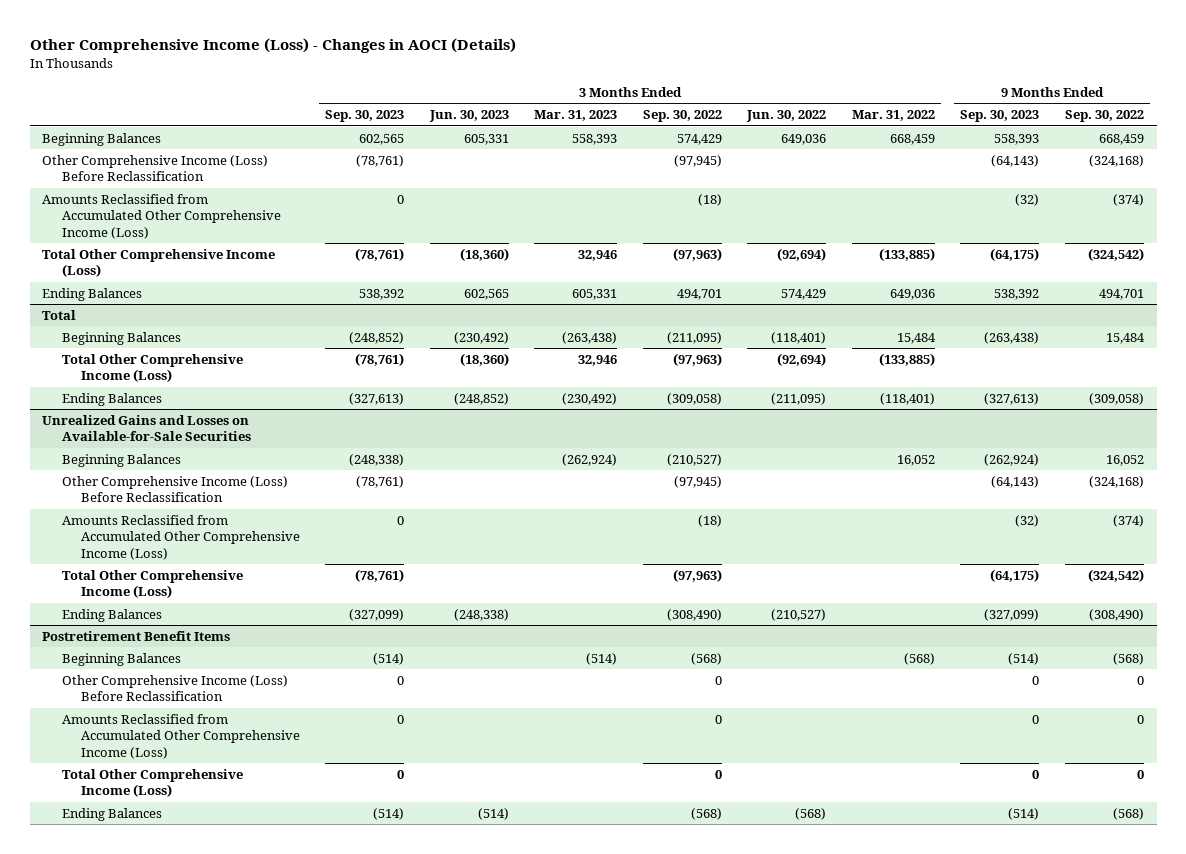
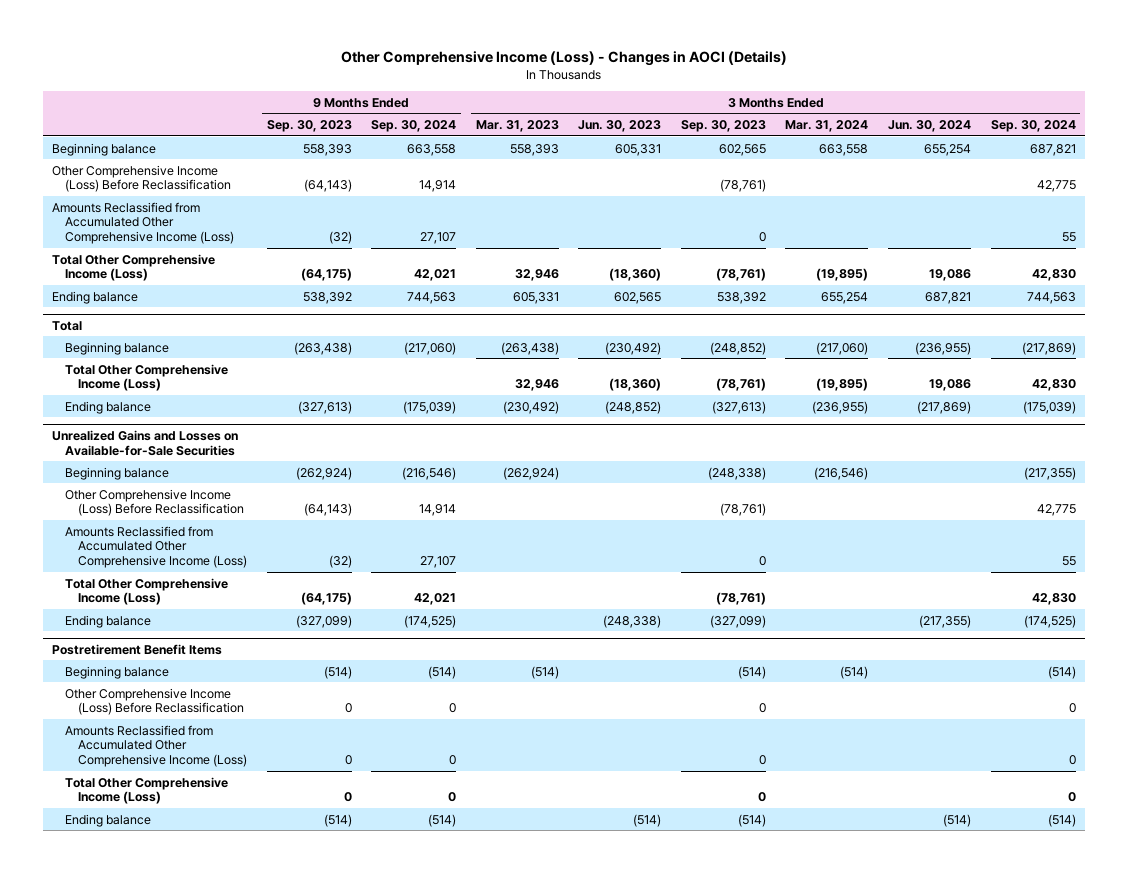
[642,110,722,123] Sep. 30, 2022 -> none
[746,110,827,123] Jun. 30, 2022 -> none
[851,110,935,122] Mar. 31, 2022 -> none
[1064,110,1144,123] Sep. 30, 2022 -> none
none -> [371,120,457,133] Sep. 30, 2024
none -> [785,120,869,133] Mar. 31, 2024
none -> [887,120,971,133] Jun. 30, 2024
none -> [990,120,1076,133] Sep. 30, 2024
[42,132,162,146] Beginning Balances -> [52,142,157,156] Beginning balance
[42,287,143,301] Ending Balances -> [52,290,139,304] Ending balance
[61,331,181,345] Beginning Balances -> [65,341,170,355] Beginning balance
[61,392,162,406] Ending Balances -> [65,400,152,414] Ending balance
[61,453,181,467] Beginning Balances -> [65,466,170,480] Beginning balance
[61,608,162,622] Ending Balances -> [65,614,152,628] Ending balance
[61,652,181,666] Beginning Balances -> [65,665,170,679] Beginning balance
[61,807,162,821] Ending Balances -> [65,813,152,827] Ending balance

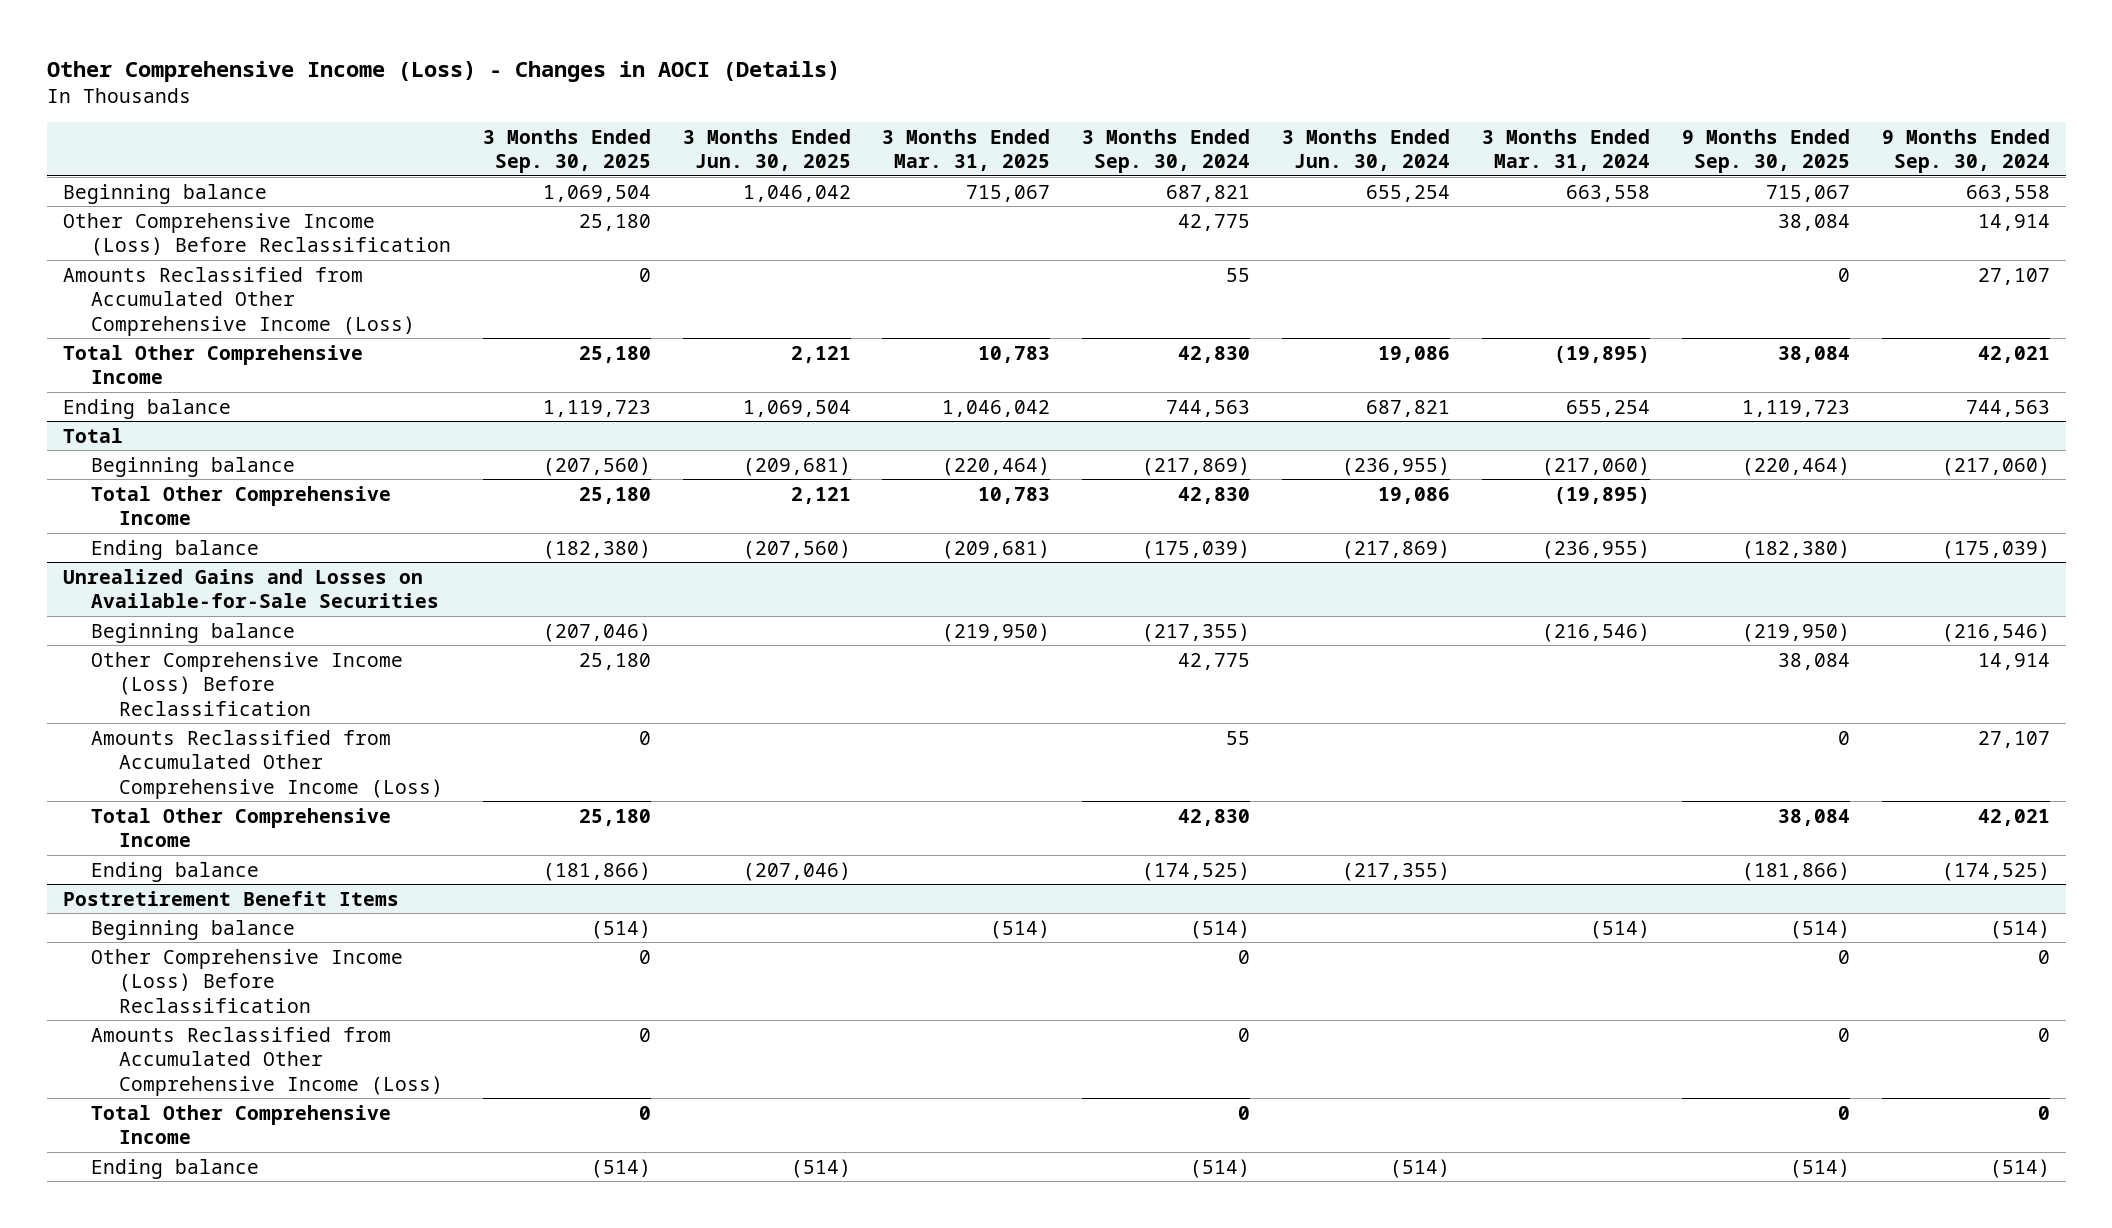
[266,120,352,133] Sep. 30, 2023 -> none
[475,120,559,133] Mar. 31, 2023 -> none
[578,120,662,133] Jun. 30, 2023 -> none
[680,120,766,133] Sep. 30, 2023 -> none
none -> [482,128,651,174] 3 Months Ended Sep. 30, 2025
none -> [682,128,851,172] 3 Months Ended Jun. 30, 2025
none -> [882,128,1051,172] 3 Months Ended Mar. 31, 2025
none -> [1681,128,1850,174] 9 Months Ended Sep. 30, 2025
[52,253,216,282] Total Other Comprehensive Income (Loss) -> [62,344,363,385] Total Other Comprehensive Income
[65,363,229,392] Total Other Comprehensive Income (Loss) -> [90,485,391,526] Total Other Comprehensive Income
[65,577,229,606] Total Other Comprehensive Income (Loss) -> [90,807,391,848] Total Other Comprehensive Income
[65,776,229,805] Total Other Comprehensive Income (Loss) -> [90,1104,391,1145] Total Other Comprehensive Income

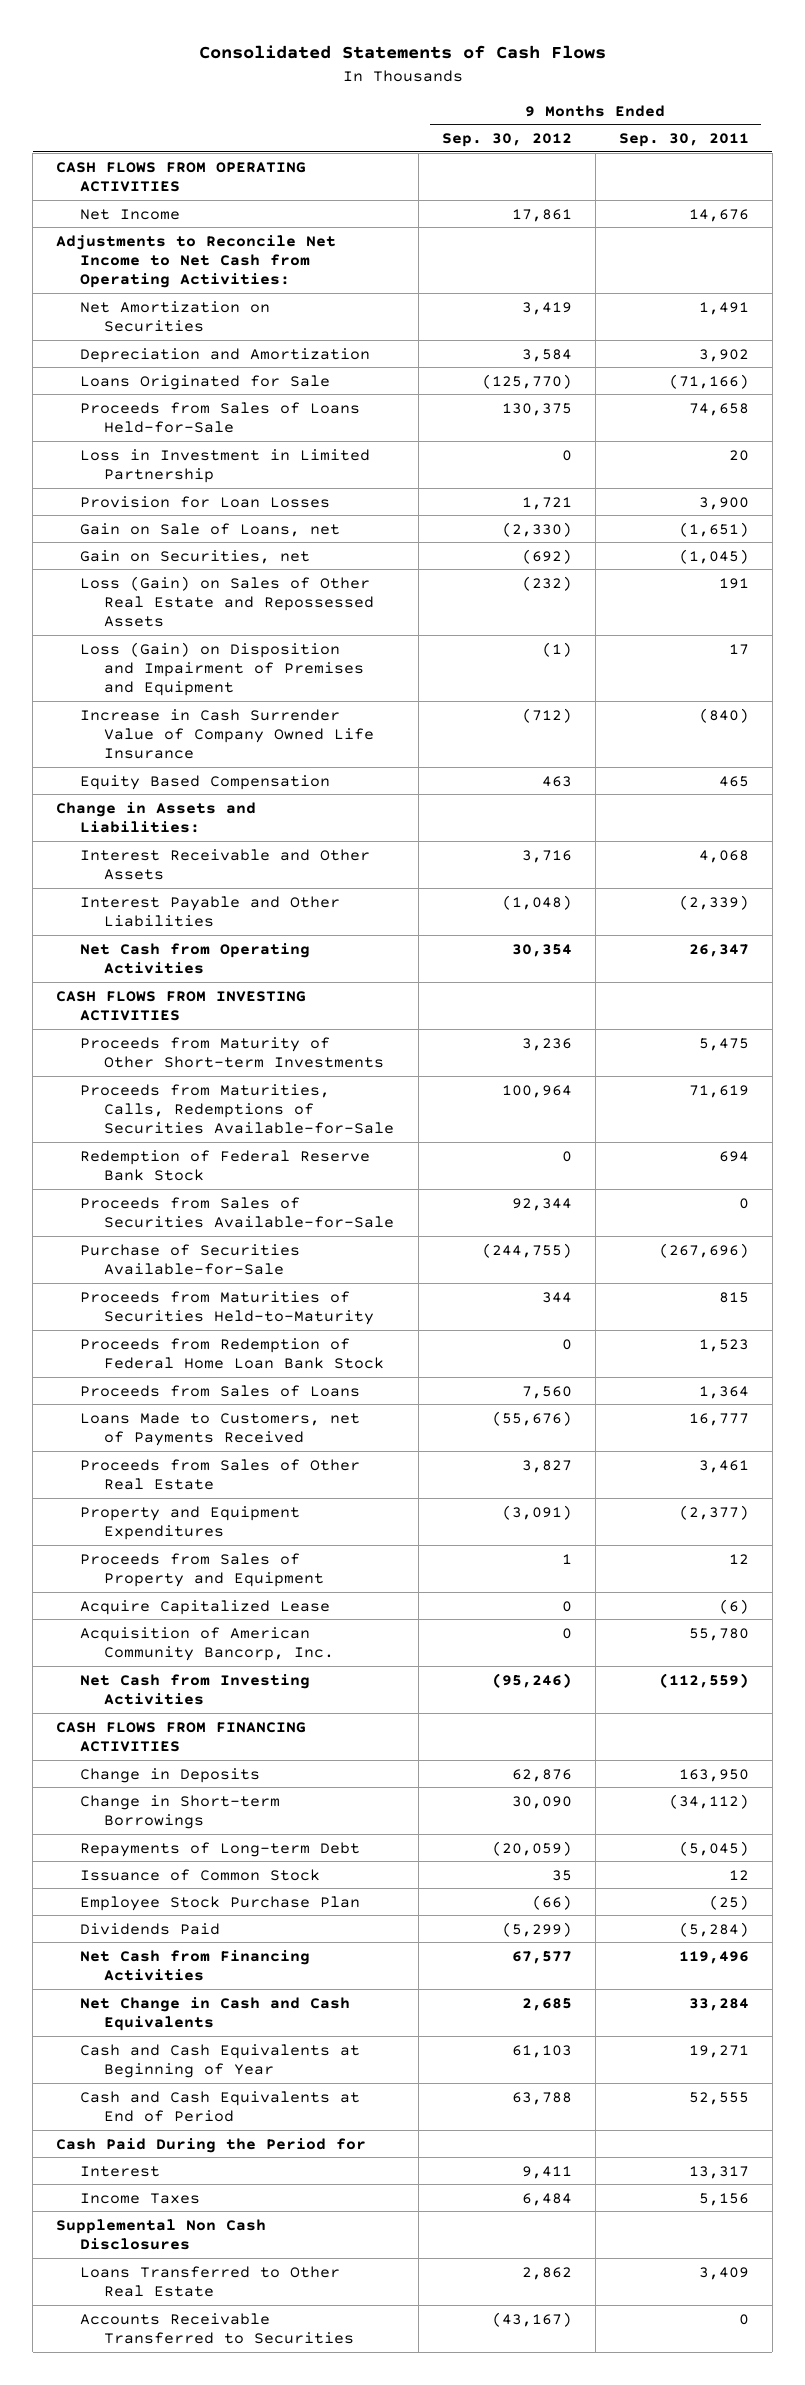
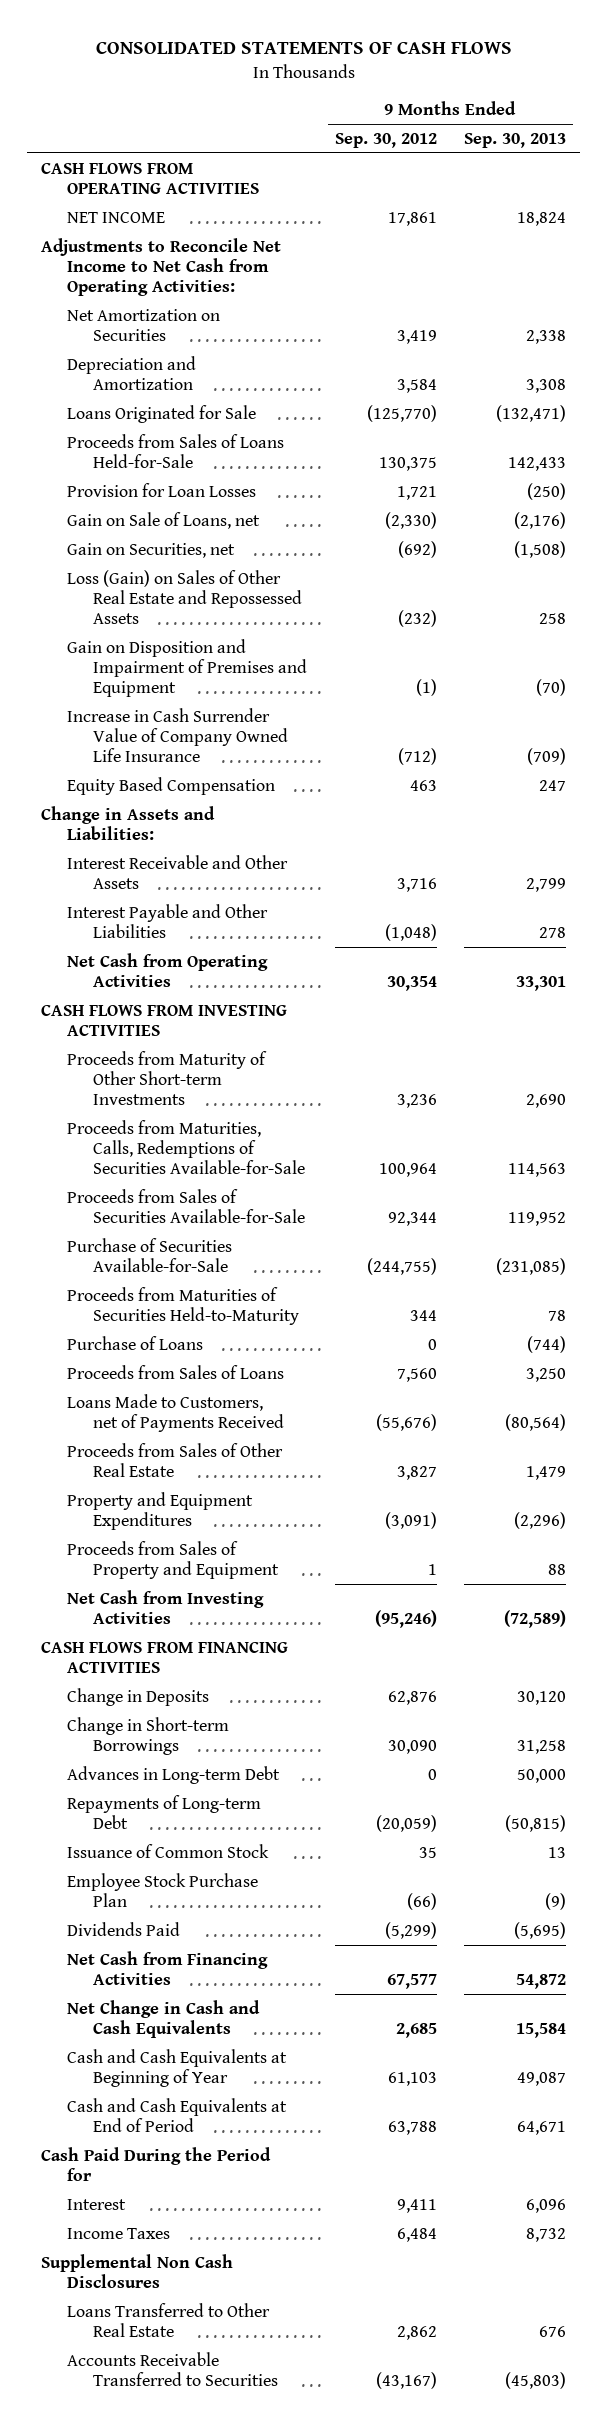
[198,45,606,60] Consolidated Statements of Cash Flows -> [95,41,512,55] CONSOLIDATED STATEMENTS OF CASH FLOWS
[618,133,749,148] Sep. 30, 2011 -> none
none -> [464,132,567,148] Sep. 30, 2013
[80,208,181,220] Net Income -> [67,211,166,223] NET INCOME
[80,448,371,483] Loss in Investment in Limited Partnership -> none
[80,641,365,697] Loss (Gain) on Disposition and Impairment of Premises and Equipment -> [67,638,308,698] Gain on Disposition and Impairment of Premises and Equipment
[80,1149,371,1181] Redemption of Federal Reserve Bank Stock -> none
[80,1337,385,1369] Proceeds from Redemption of Federal Home Loan Bank Stock -> none
none -> [67,1335,204,1350] Purchase of Loans
[80,1599,331,1615] Acquire Capitalized Lease -> none
[80,1626,335,1661] Acquisition of American Community Bancorp, Inc. -> none
none -> [67,1765,281,1784] Advances in Long-term Debt

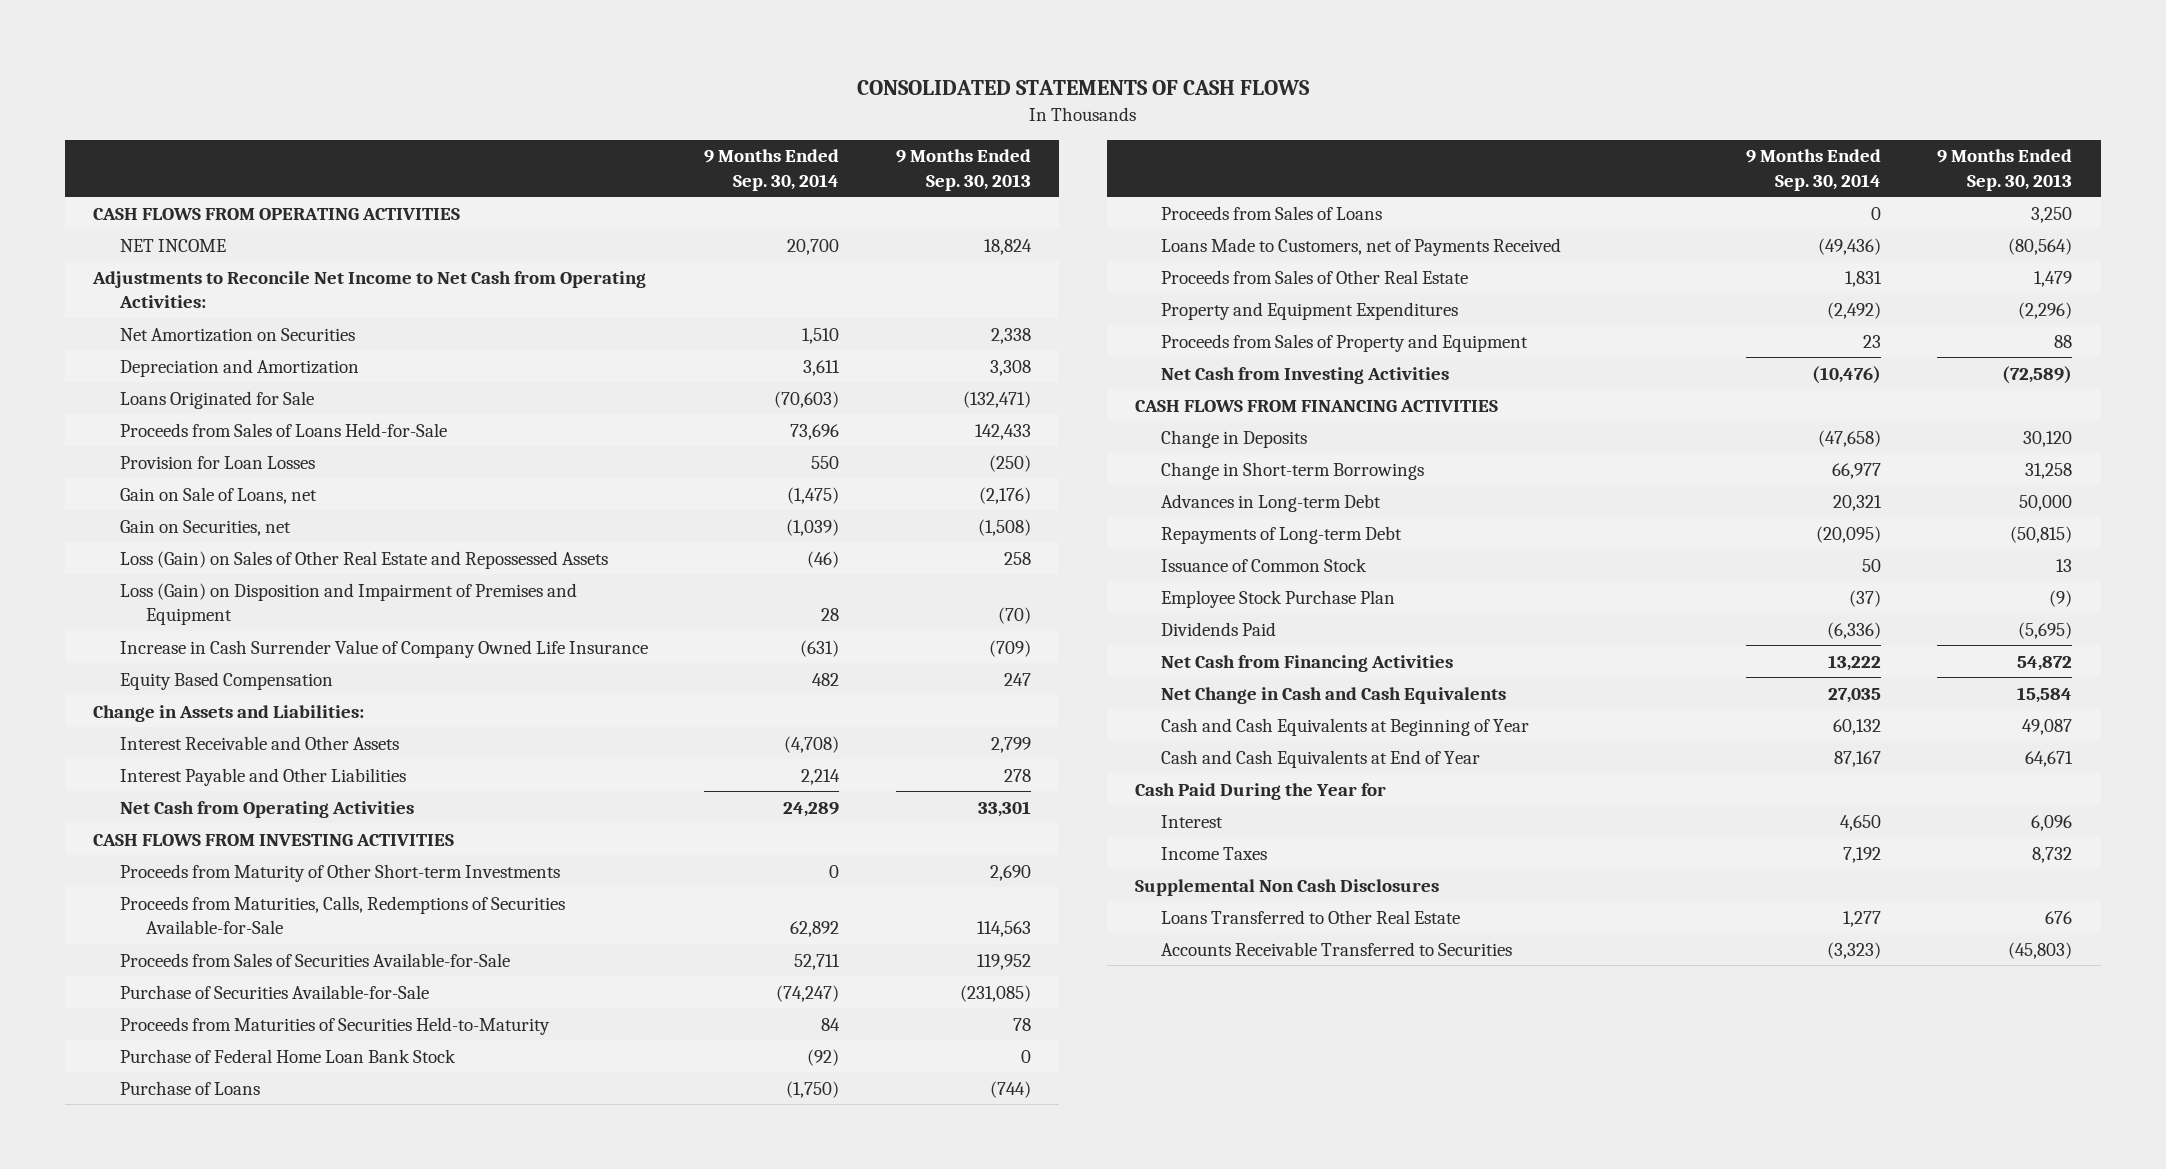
[334,132,437,148] Sep. 30, 2012 -> none
none -> [704,149,840,191] 9 Months Ended Sep. 30, 2014
[67,638,308,698] Gain on Disposition and Impairment of Premises and Equipment -> [119,582,577,625] Loss (Gain) on Disposition and Impairment of Premises and Equipment
none -> [119,1048,456,1063] Purchase of Federal Home Loan Bank Stock
[67,2097,288,2132] Cash and Cash Equivalents at End of Period -> [1161,749,1481,768] Cash and Cash Equivalents at End of Year
[41,2146,272,2181] Cash Paid During the Period for -> [1135,782,1387,800] Cash Paid During the Year for

